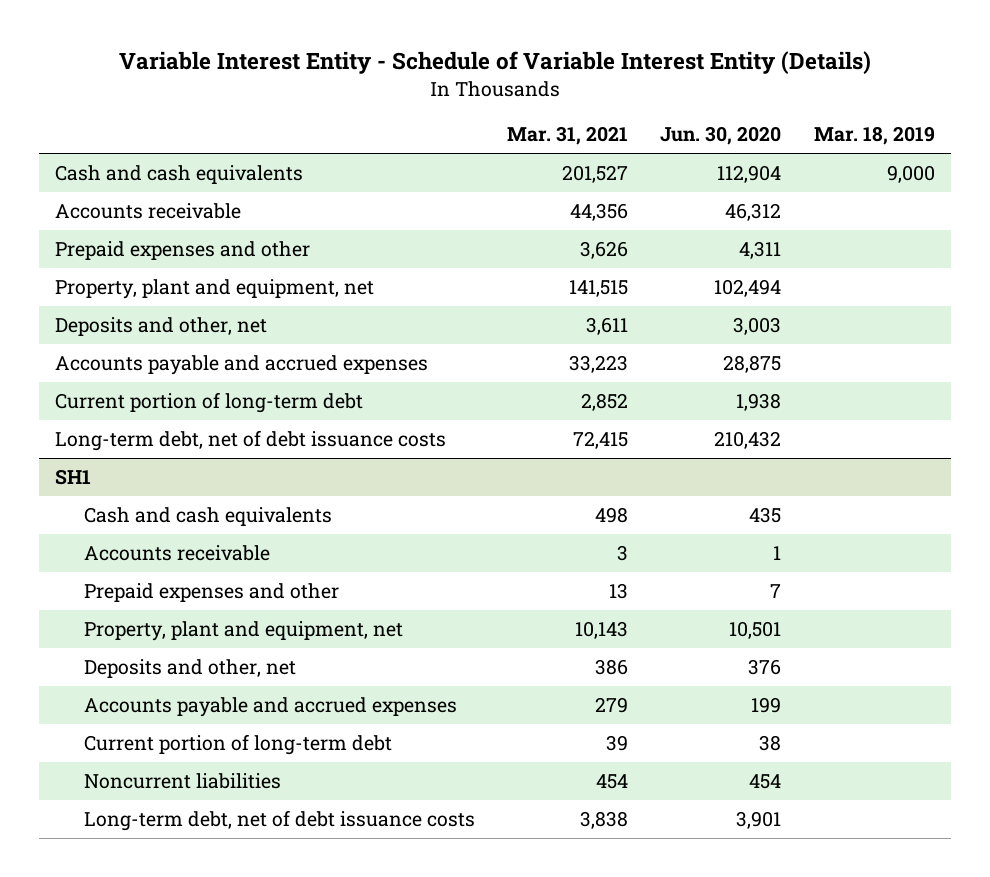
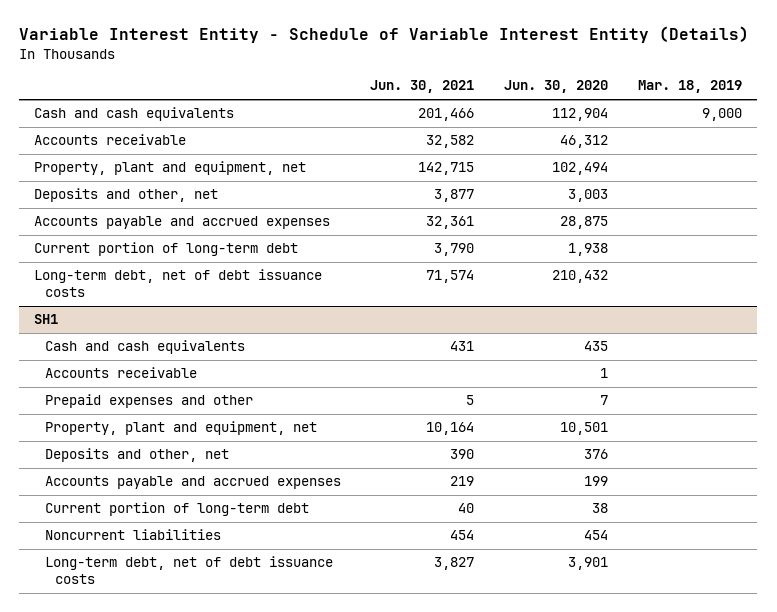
[506,126,628,146] Mar. 31, 2021 -> none
none -> [370,80,475,94] Jun. 30, 2021
[55,241,311,261] Prepaid expenses and other -> none

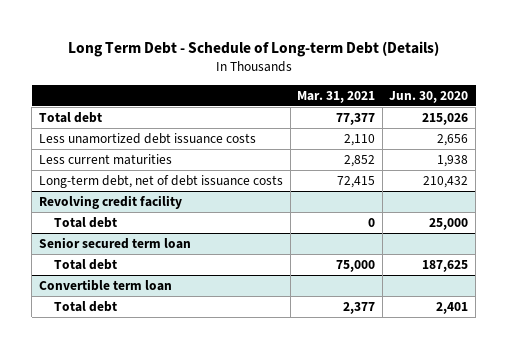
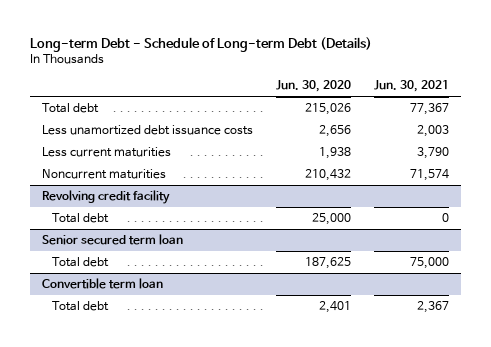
[67,40,439,57] Long Term Debt - Schedule of Long-term Debt (Details) -> [30,36,373,52] Long-term Debt - Schedule of Long-term Debt (Details)
[297,90,376,103] Mar. 31, 2021 -> none
none -> [374,80,450,93] Jun. 30, 2021
[38,174,283,188] Long-term debt, net of debt issuance costs -> [41,168,166,179] Noncurrent maturities

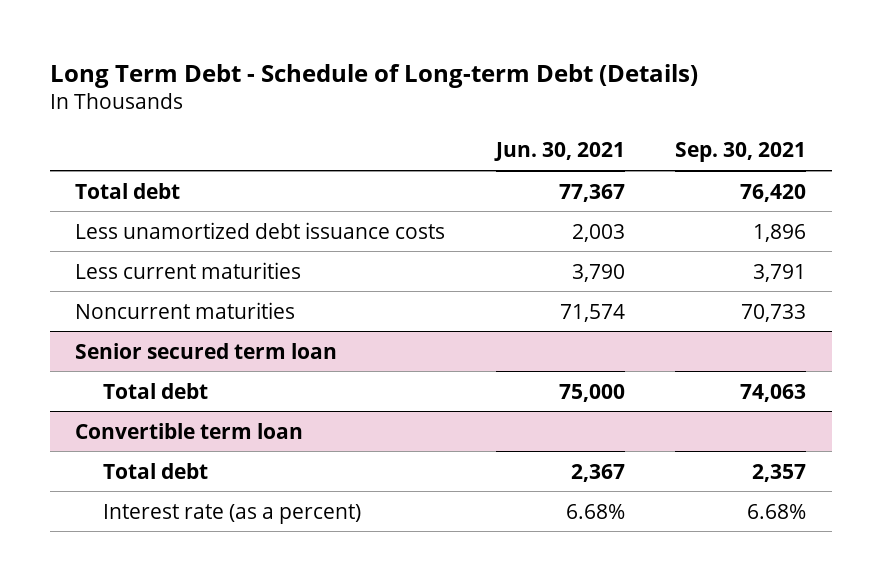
[30,36,373,52] Long-term Debt - Schedule of Long-term Debt (Details) -> [50,63,699,88] Long Term Debt - Schedule of Long-term Debt (Details)
[275,80,351,93] Jun. 30, 2020 -> none
none -> [675,142,807,163] Sep. 30, 2021
[41,189,170,204] Revolving credit facility -> none
[51,212,109,223] Total debt -> none
none -> [103,503,362,524] Interest rate (as a percent)

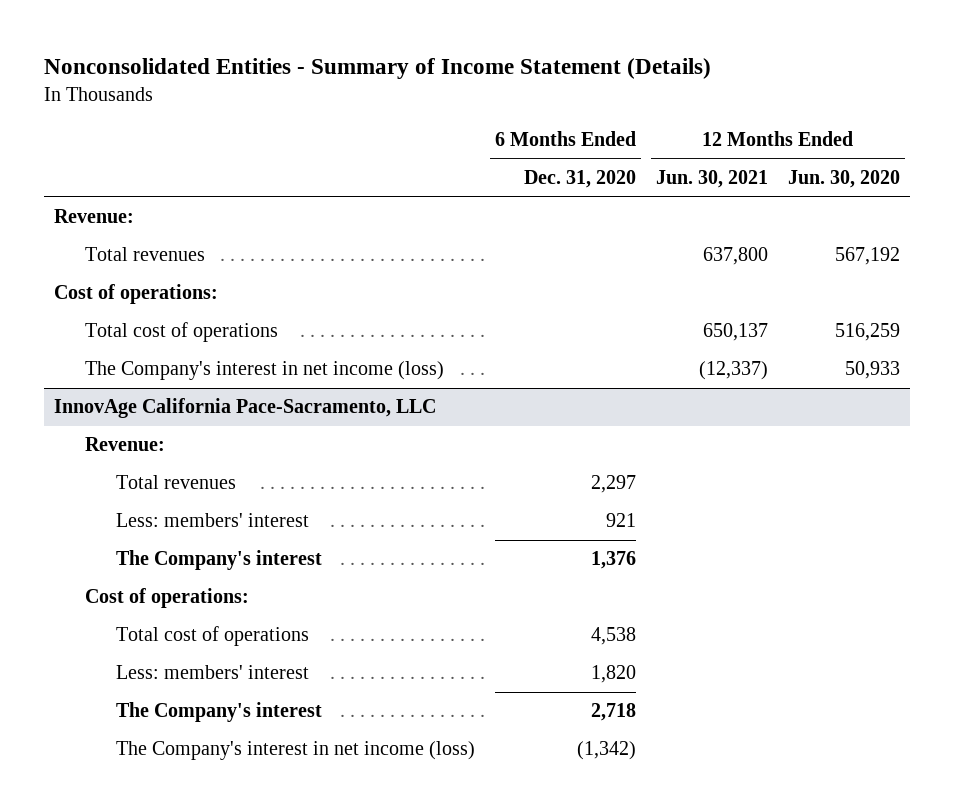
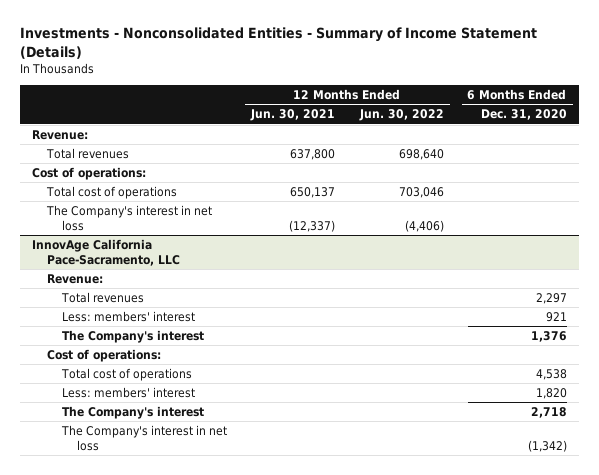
[43,58,711,80] Nonconsolidated Entities - Summary of Income Statement (Details) -> [20,27,538,59] Investments - Nonconsolidated Entities - Summary of Income Statement (Details)
[788,170,901,189] Jun. 30, 2020 -> none
none -> [358,109,444,122] Jun. 30, 2022
[85,361,445,381] The Company's interest in net income (loss) -> [46,205,213,231] The Company's interest in net loss
[116,741,476,761] The Company's interest in net income (loss) -> [60,425,227,451] The Company's interest in net loss

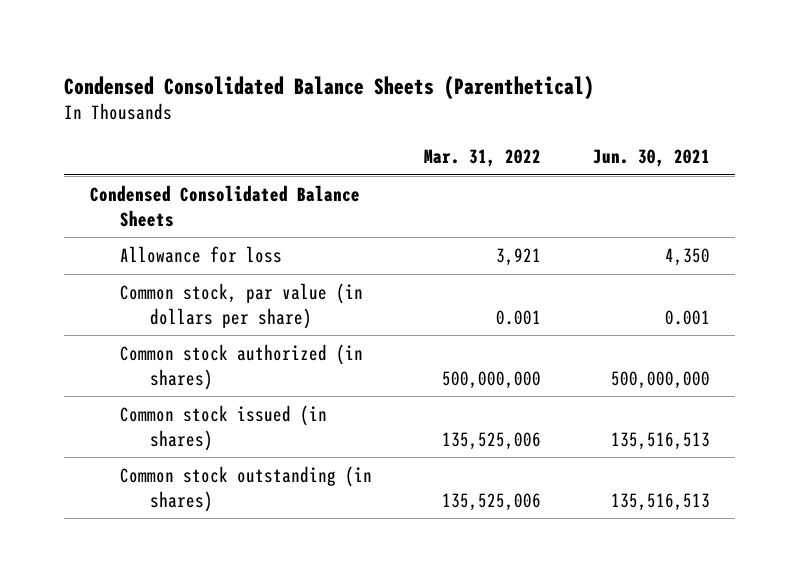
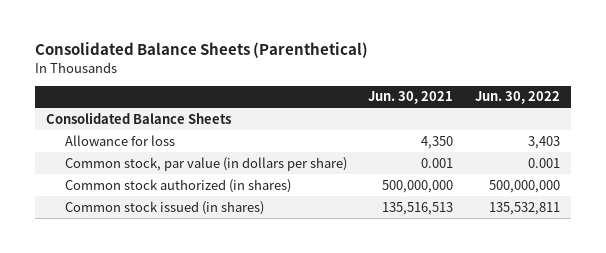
[64,75,595,100] Condensed Consolidated Balance Sheets (Parenthetical) -> [35,42,369,59] Consolidated Balance Sheets (Parenthetical)
[423,149,541,168] Mar. 31, 2022 -> none
none -> [474,91,560,105] Jun. 30, 2022
[90,184,361,227] Condensed Consolidated Balance Sheets -> [46,111,232,124] Consolidated Balance Sheets
[119,465,372,512] Common stock outstanding (in shares) -> none

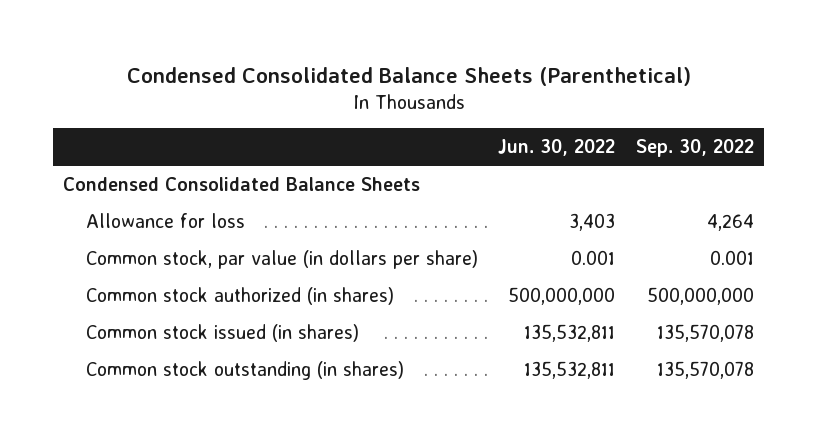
[35,42,369,59] Consolidated Balance Sheets (Parenthetical) -> [126,67,691,87] Condensed Consolidated Balance Sheets (Parenthetical)
[368,91,454,105] Jun. 30, 2021 -> none
none -> [636,139,755,158] Sep. 30, 2022
[46,111,232,124] Consolidated Balance Sheets -> [63,177,421,192] Condensed Consolidated Balance Sheets
none -> [85,361,404,381] Common stock outstanding (in shares)

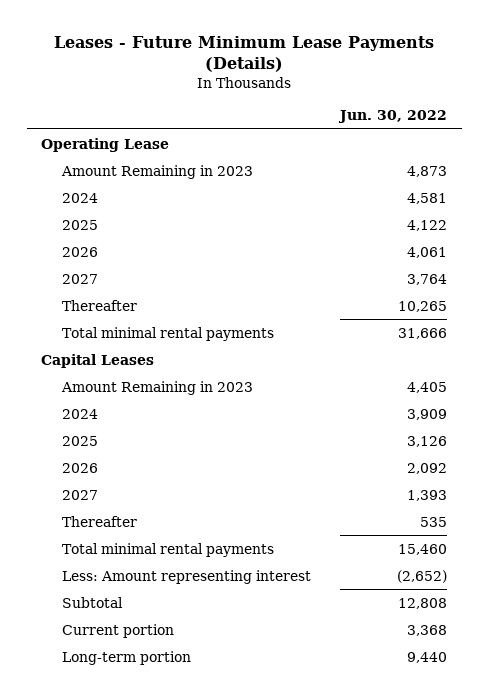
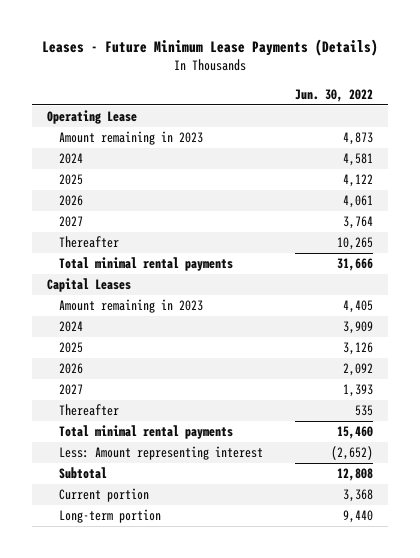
[61,164,254,179] Amount Remaining in 2023 -> [59,131,204,146] Amount remaining in 2023
[61,380,254,395] Amount Remaining in 2023 -> [59,299,204,314] Amount remaining in 2023

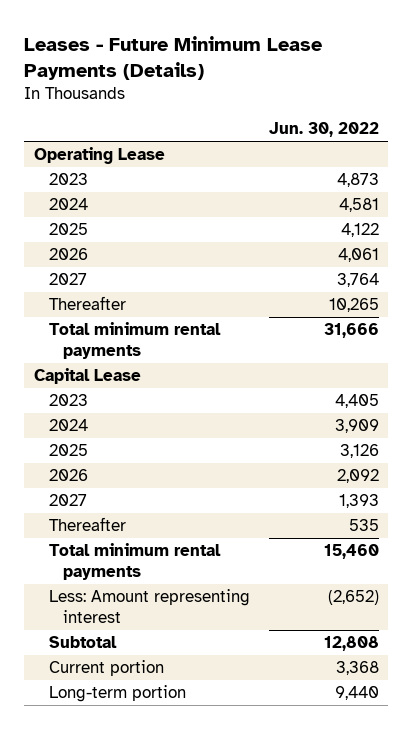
[59,131,204,146] Amount remaining in 2023 -> [48,173,88,186] 2023
[59,257,234,272] Total minimal rental payments -> [48,322,221,359] Total minimum rental payments
[47,278,132,293] Capital Leases -> [34,368,142,385] Capital Lease
[59,299,204,314] Amount remaining in 2023 -> [48,394,88,407] 2023
[59,425,234,440] Total minimal rental payments -> [48,543,221,580] Total minimum rental payments

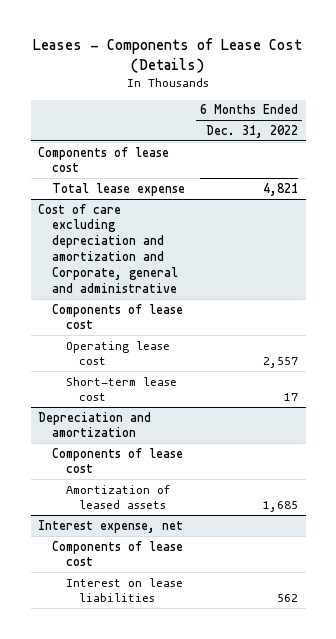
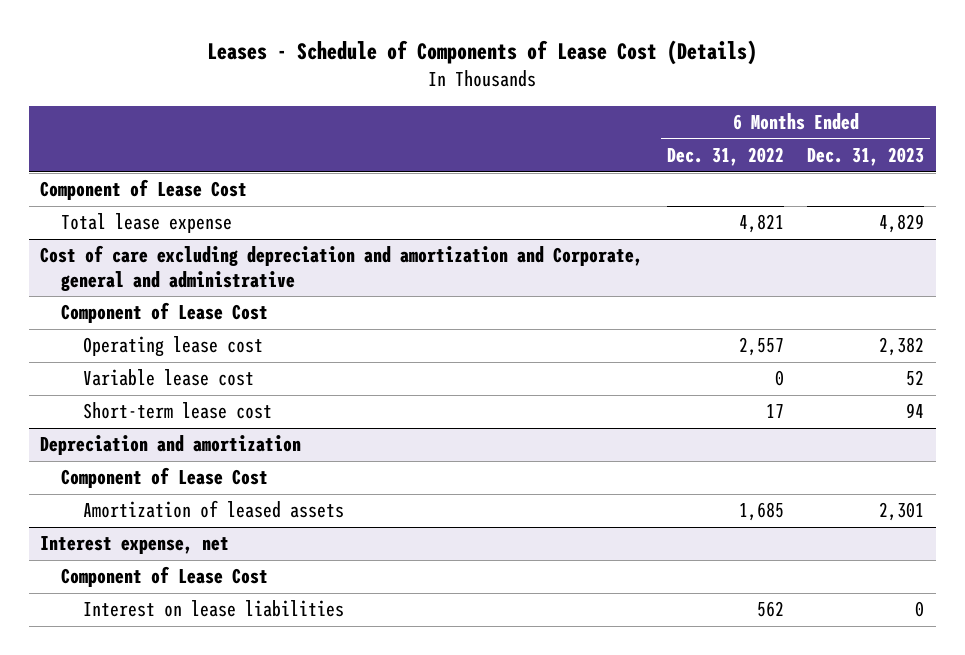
[33,38,303,73] Leases - Components of Lease Cost (Details) -> [207,40,758,66] Leases - Schedule of Components of Lease Cost (Details)
none -> [807,147,925,167] Dec. 31, 2023
[38,146,170,173] Components of lease cost -> [40,179,248,201] Component of Lease Cost
[51,303,183,330] Components of lease cost -> [61,302,269,324] Component of Lease Cost
none -> [82,369,254,387] Variable lease cost
[51,447,183,474] Components of lease cost -> [61,467,269,489] Component of Lease Cost
[51,540,183,567] Components of lease cost -> [61,566,269,588] Component of Lease Cost

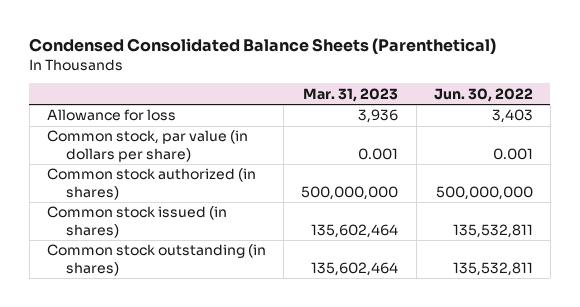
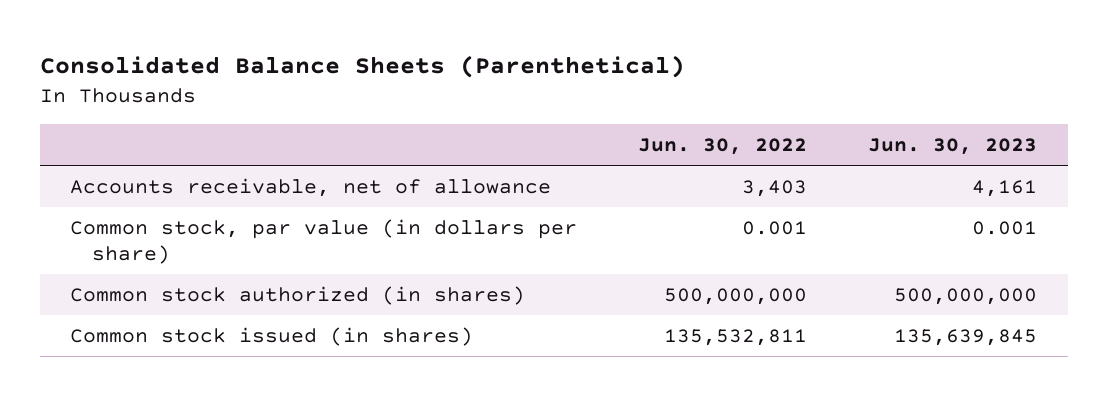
[29,37,497,54] Condensed Consolidated Balance Sheets (Parenthetical) -> [39,55,685,79] Consolidated Balance Sheets (Parenthetical)
[303,87,399,102] Mar. 31, 2023 -> none
none -> [868,137,1038,155] Jun. 30, 2023
[47,109,177,122] Allowance for loss -> [70,177,552,197] Accounts receivable, net of allowance
[47,244,267,276] Common stock outstanding (in shares) -> none

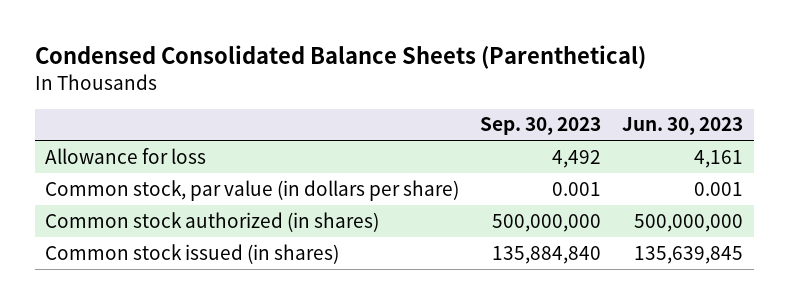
[39,55,685,79] Consolidated Balance Sheets (Parenthetical) -> [34,45,646,70] Condensed Consolidated Balance Sheets (Parenthetical)
[638,137,808,155] Jun. 30, 2022 -> none
none -> [480,117,602,136] Sep. 30, 2023
[70,177,552,197] Accounts receivable, net of allowance -> [45,147,207,164] Allowance for loss

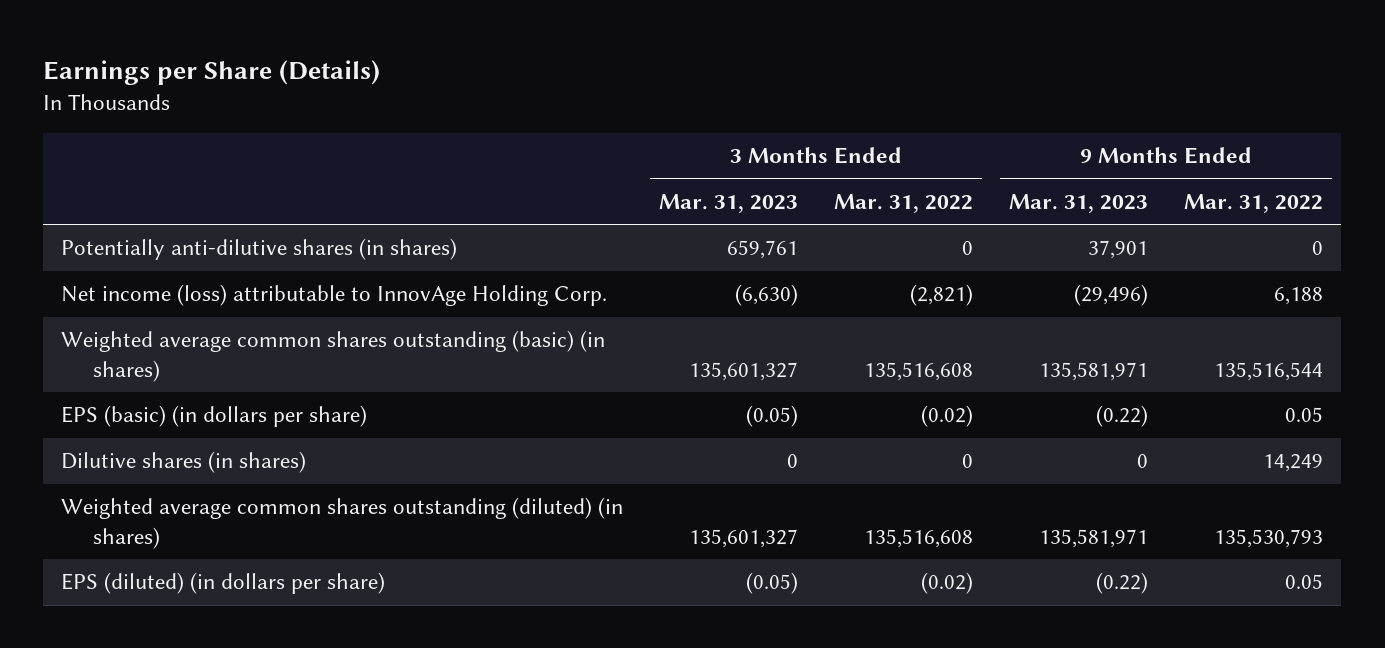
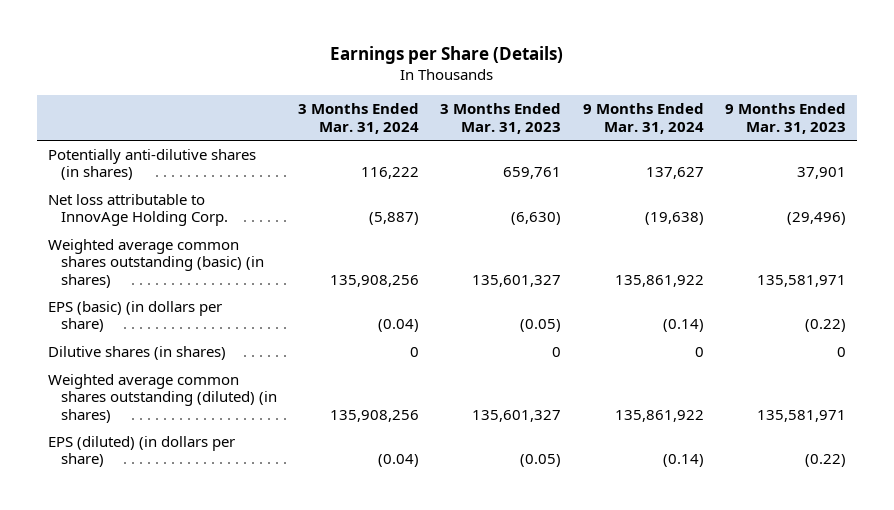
[834,193,974,213] Mar. 31, 2022 -> none
[1184,193,1324,213] Mar. 31, 2022 -> none
none -> [298,103,420,134] 3 Months Ended Mar. 31, 2024
none -> [582,103,704,134] 9 Months Ended Mar. 31, 2024
[61,284,608,307] Net income (loss) attributable to InnovAge Holding Corp. -> [48,194,228,227] Net loss attributable to InnovAge Holding Corp.

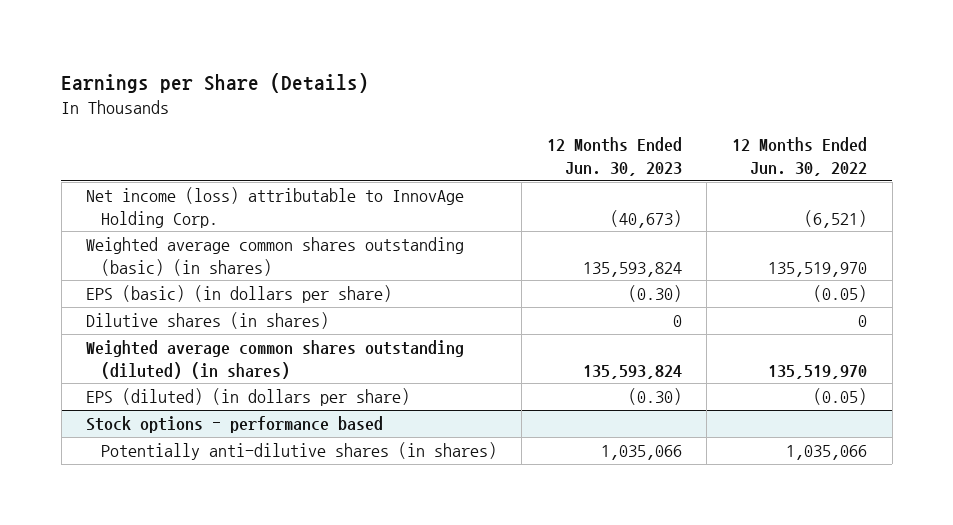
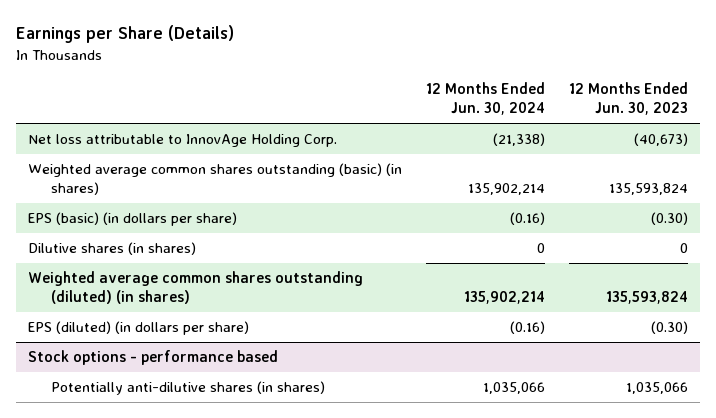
[731,137,867,176] 12 Months Ended Jun. 30, 2022 -> none
none -> [426,82,546,116] 12 Months Ended Jun. 30, 2024
[86,187,465,228] Net income (loss) attributable to InnovAge Holding Corp. -> [28,133,338,147] Net loss attributable to InnovAge Holding Corp.

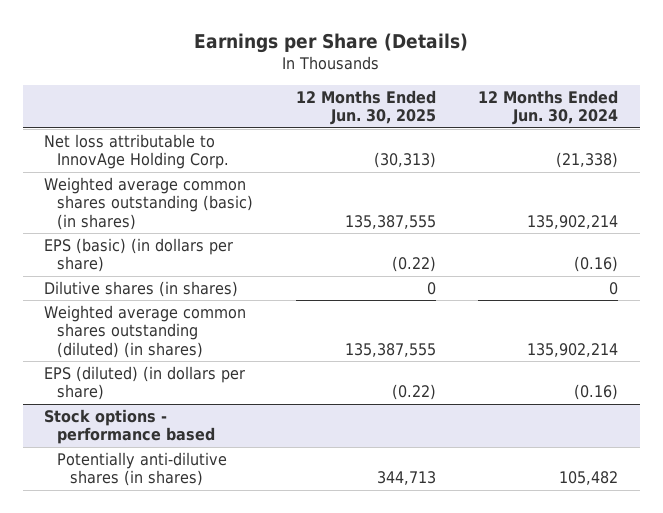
[568,82,688,116] 12 Months Ended Jun. 30, 2023 -> none
none -> [295,89,436,126] 12 Months Ended Jun. 30, 2025
[483,381,546,394] 1,035,066 -> [559,471,619,486] 105,482

